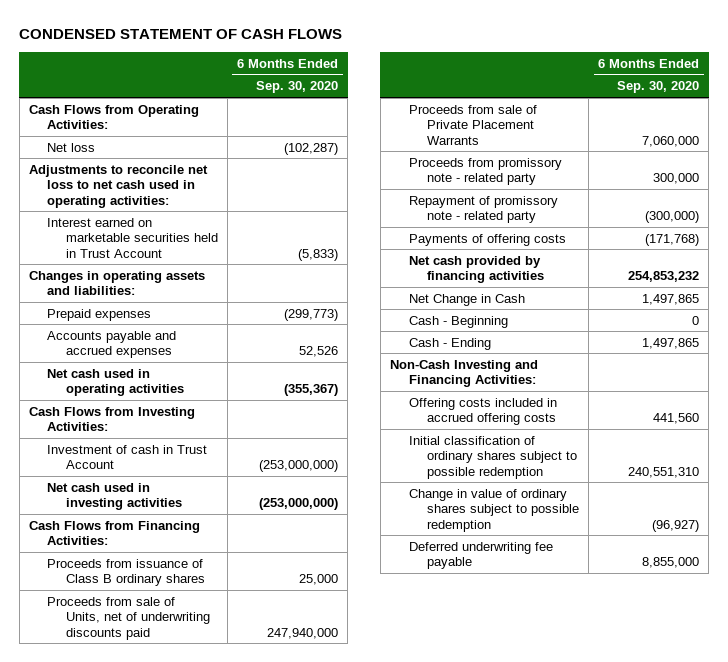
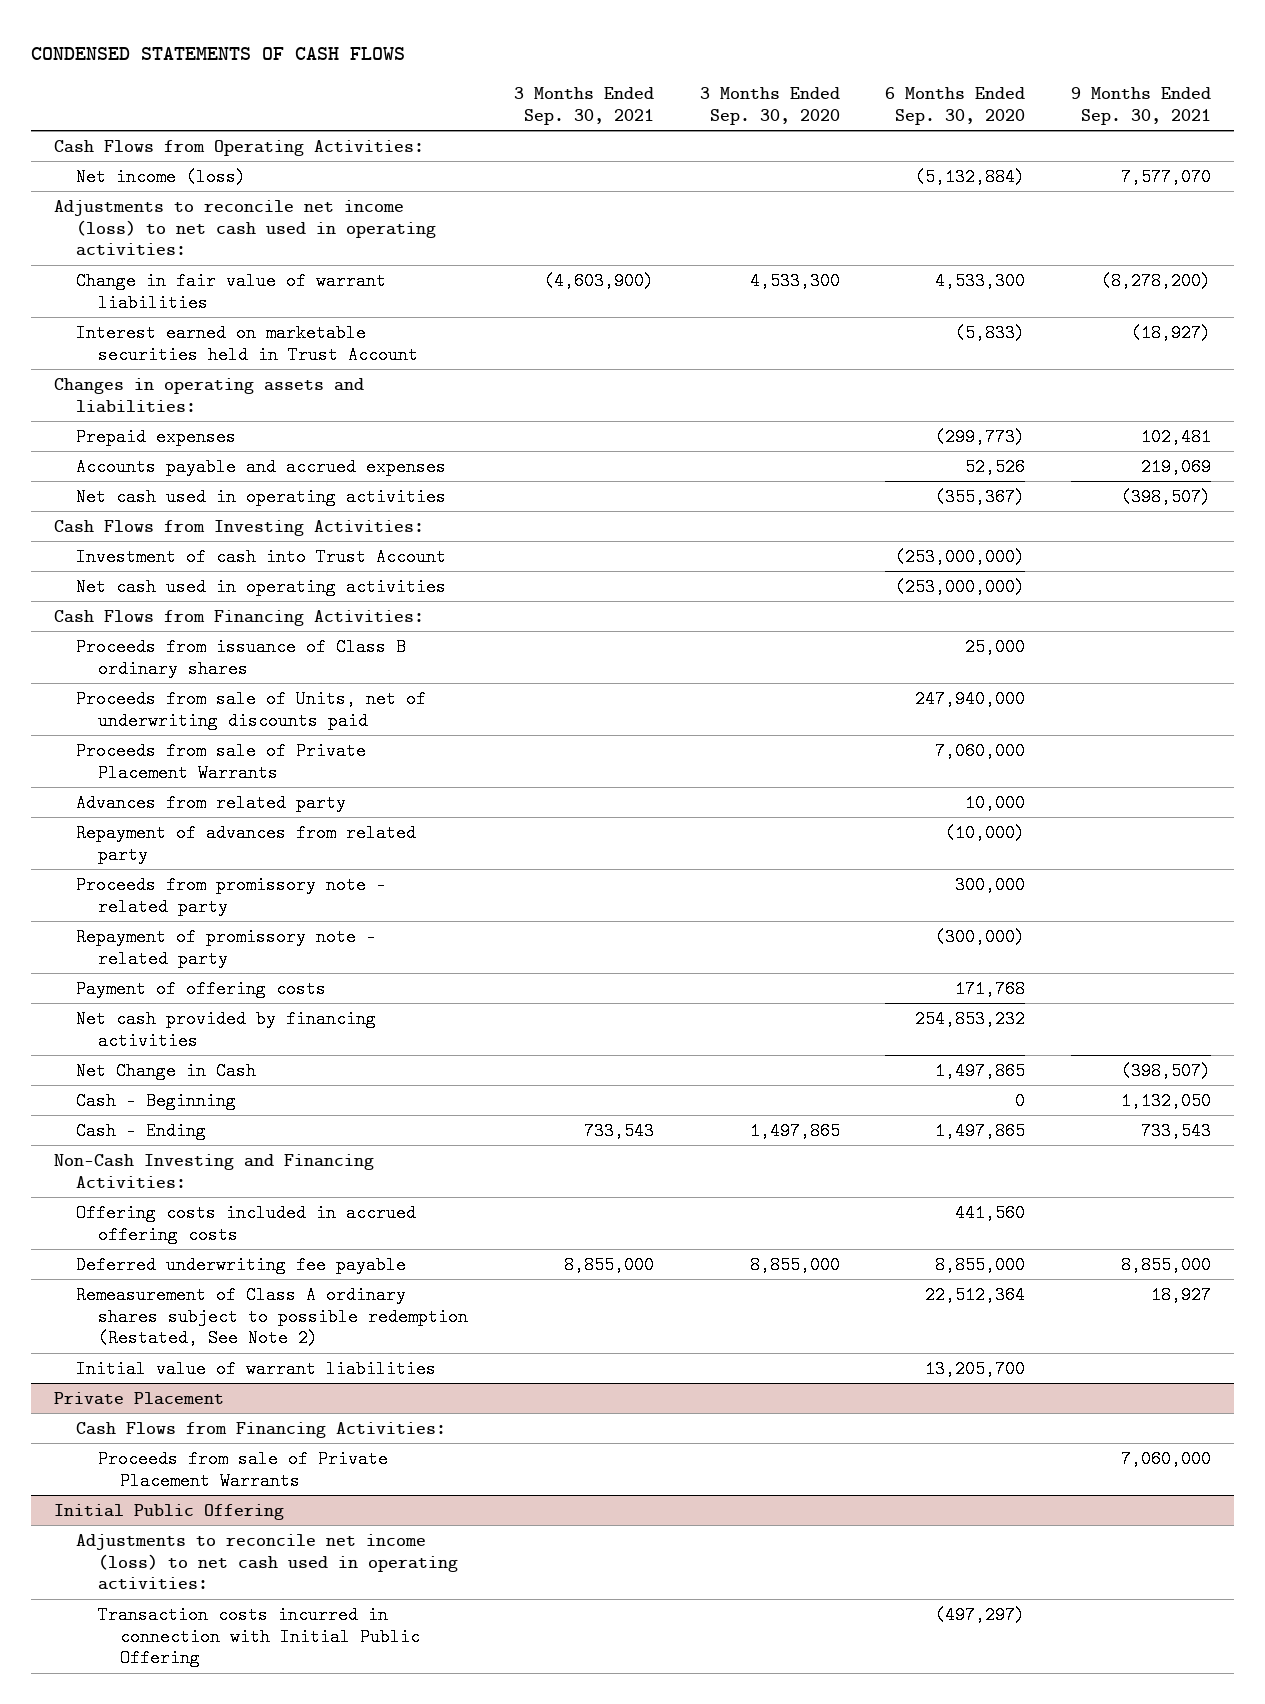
[19,29,343,40] CONDENSED STATEMENT OF CASH FLOWS -> [31,46,406,60] CONDENSED STATEMENTS OF CASH FLOWS
none -> [513,86,654,125] 3 Months Ended Sep. 30, 2021
none -> [699,86,840,125] 3 Months Ended Sep. 30, 2020
none -> [1071,86,1212,125] 9 Months Ended Sep. 30, 2021
[47,142,96,152] Net loss -> [76,167,247,186] Net income (loss)
[284,142,339,155] (102,287) -> [915,167,1026,186] (5,132,884)
[28,164,208,208] Adjustments to reconcile net loss to net cash used in operating activities: -> [54,199,437,257] Adjustments to reconcile net income (loss) to net cash used in operating activities:
none -> [76,271,387,312] Change in fair value of warrant liabilities
[47,444,208,470] Investment of cash in Trust Account -> [76,547,447,566] Investment of cash into Trust Account
[47,482,183,511] Net cash used in investing activities -> [76,577,447,596] Net cash used in operating activities
none -> [76,793,347,812] Advances from related party
none -> [76,823,417,864] Repayment of advances from related party
[408,233,566,246] Payments of offering costs -> [76,979,327,998] Payment of offering costs
[645,233,700,246] (171,768) -> [955,979,1026,998] 171,768
[408,435,578,479] Initial classification of ordinary shares subject to possible redemption -> none
[408,488,580,532] Change in value of ordinary shares subject to possible redemption -> none
none -> [76,1285,469,1348] Remeasurement of Class A ordinary shares subject to possible redemption (Restated, See Note 2)
none -> [76,1359,437,1378] Initial value of warrant liabilities
none -> [54,1391,225,1405] Private Placement
none -> [76,1421,447,1438] Cash Flows from Financing Activities:
none -> [98,1449,389,1490] Proceeds from sale of Private Placement Warrants
none -> [54,1503,285,1520] Initial Public Offering
none -> [76,1533,459,1591] Adjustments to reconcile net income (loss) to net cash used in operating activities:
none -> [98,1605,421,1668] Transaction costs incurred in connection with Initial Public Offering

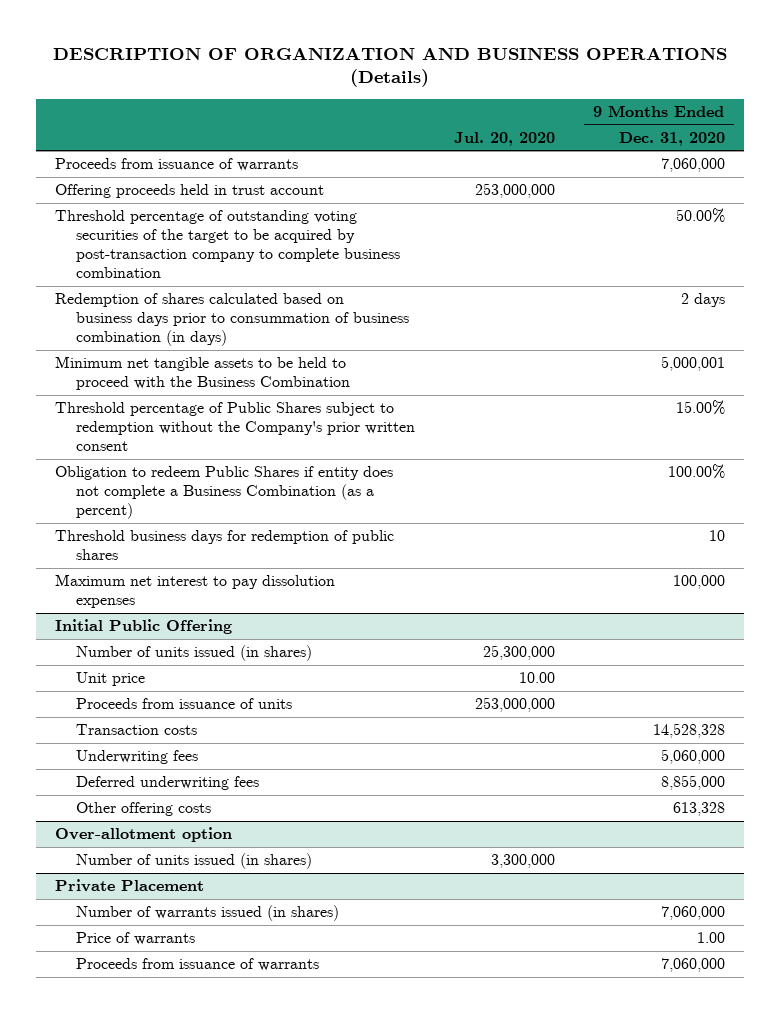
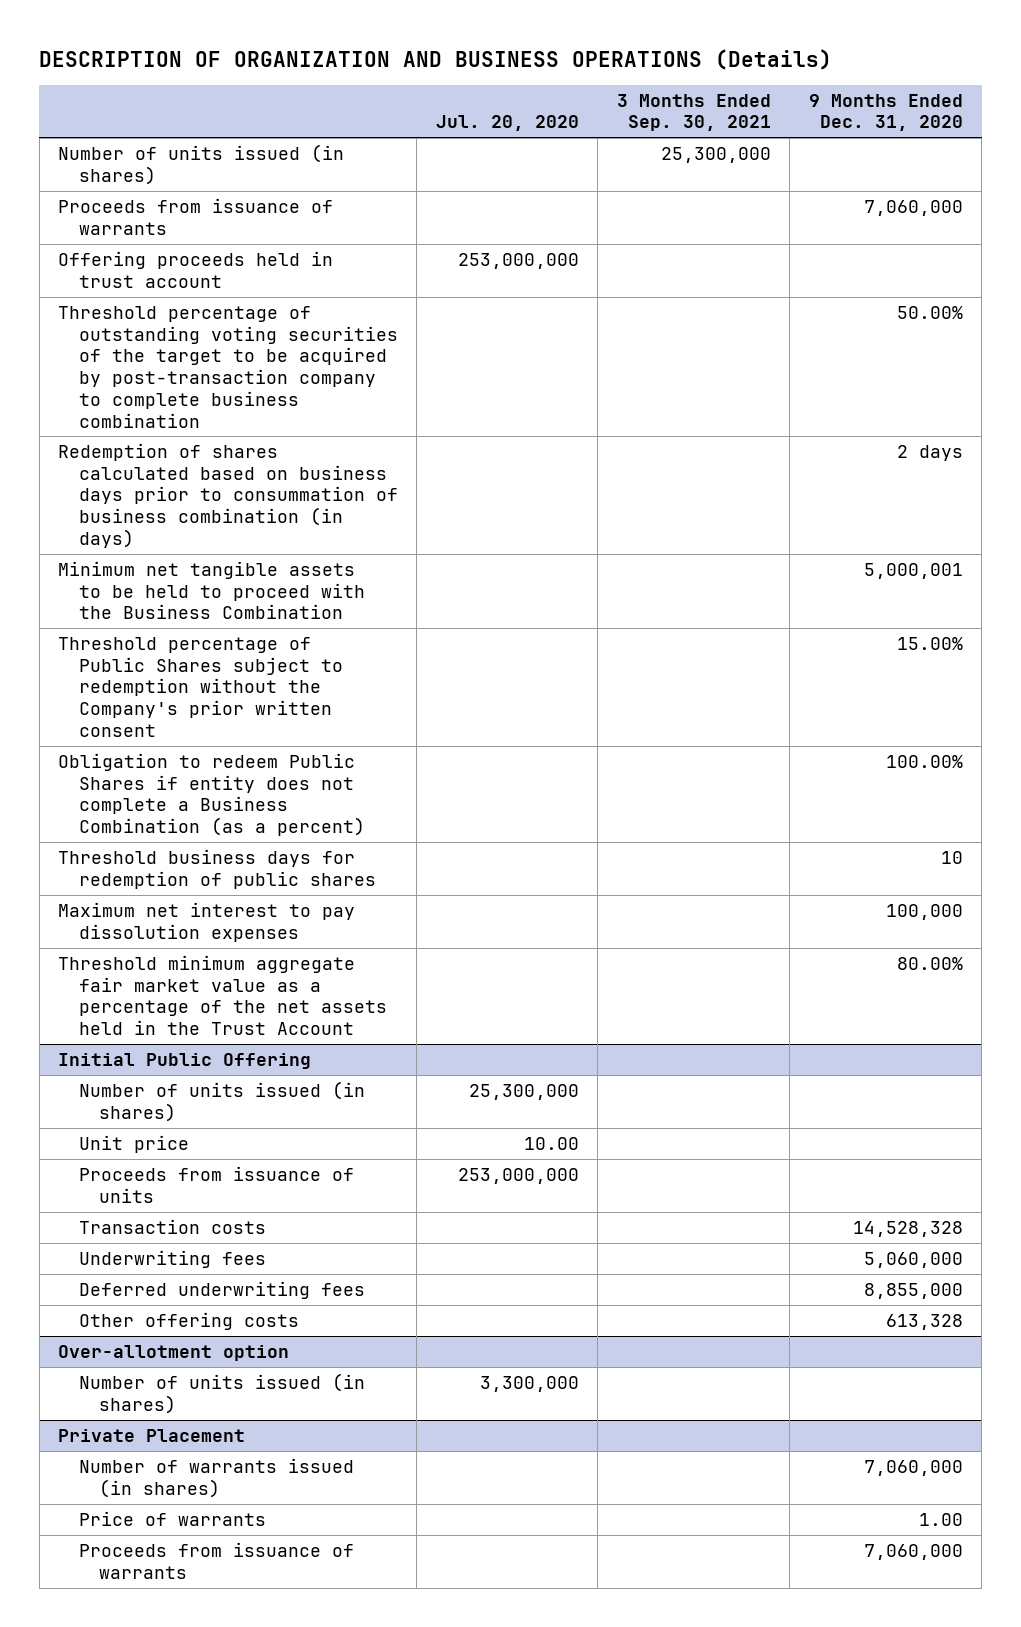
none -> [616,93,771,132] 3 Months Ended Sep. 30, 2021
none -> [58,144,345,185] Number of units issued (in shares)
none -> [58,955,387,1036] Threshold minimum aggregate fair market value as a percentage of the net assets held in the Trust Account

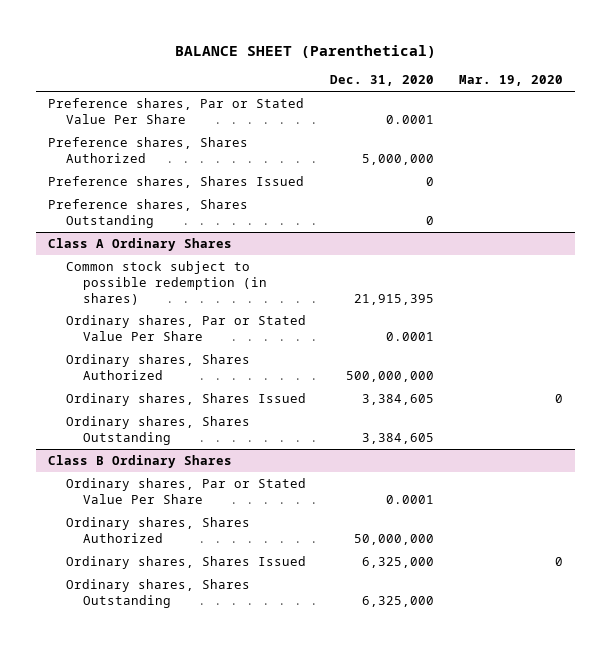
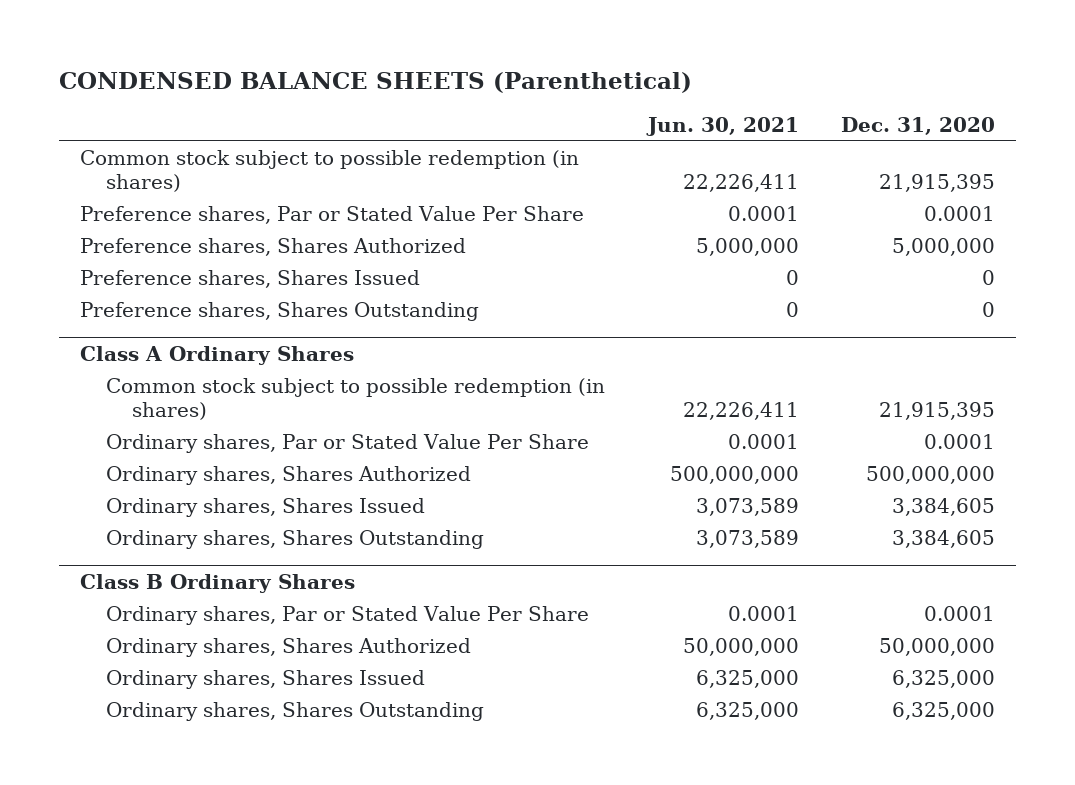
[174,44,436,58] BALANCE SHEET (Parenthetical) -> [58,72,692,94] CONDENSED BALANCE SHEETS (Parenthetical)
[458,75,563,87] Mar. 19, 2020 -> none
none -> [645,116,799,136] Jun. 30, 2021
none -> [80,150,580,193] Common stock subject to possible redemption (in shares)

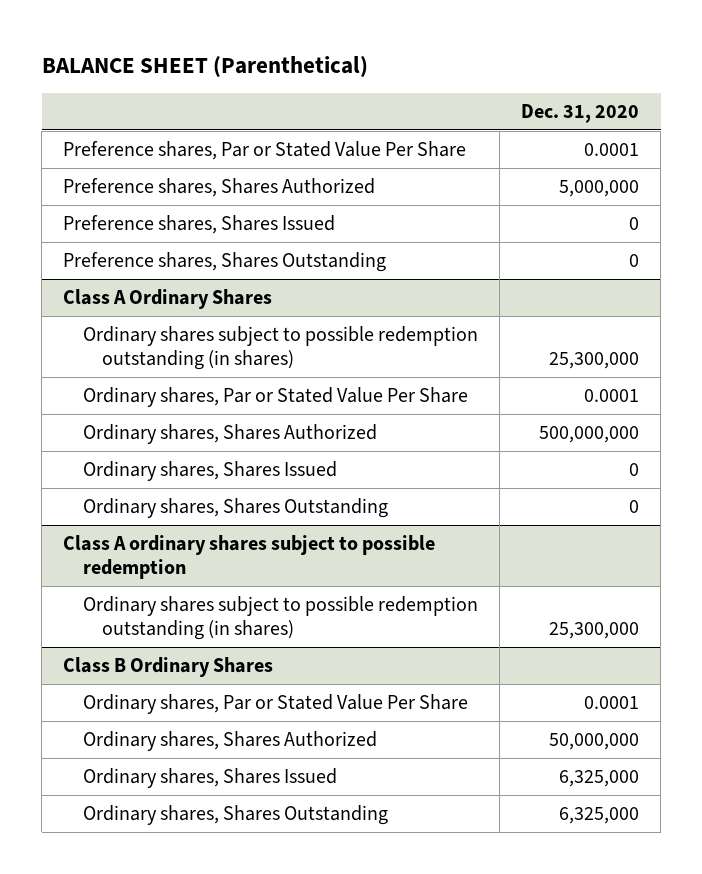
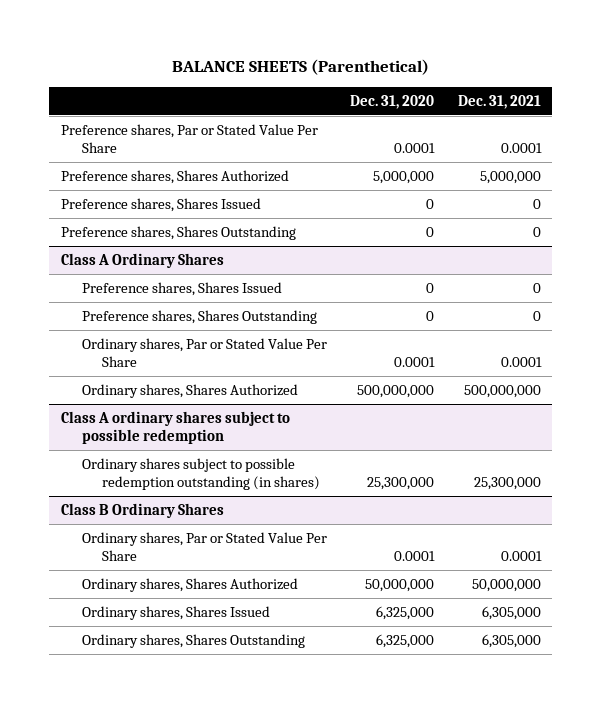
[41,55,368,78] BALANCE SHEET (Parenthetical) -> [171,59,429,76] BALANCE SHEETS (Parenthetical)
none -> [457,94,541,109] Dec. 31, 2021
[82,326,478,370] Ordinary shares subject to possible redemption outstanding (in shares) -> none
none -> [81,281,282,296] Preference shares, Shares Issued
none -> [81,309,317,324] Preference shares, Shares Outstanding
[82,461,337,482] Ordinary shares, Shares Issued -> none
[82,498,388,519] Ordinary shares, Shares Outstanding -> none

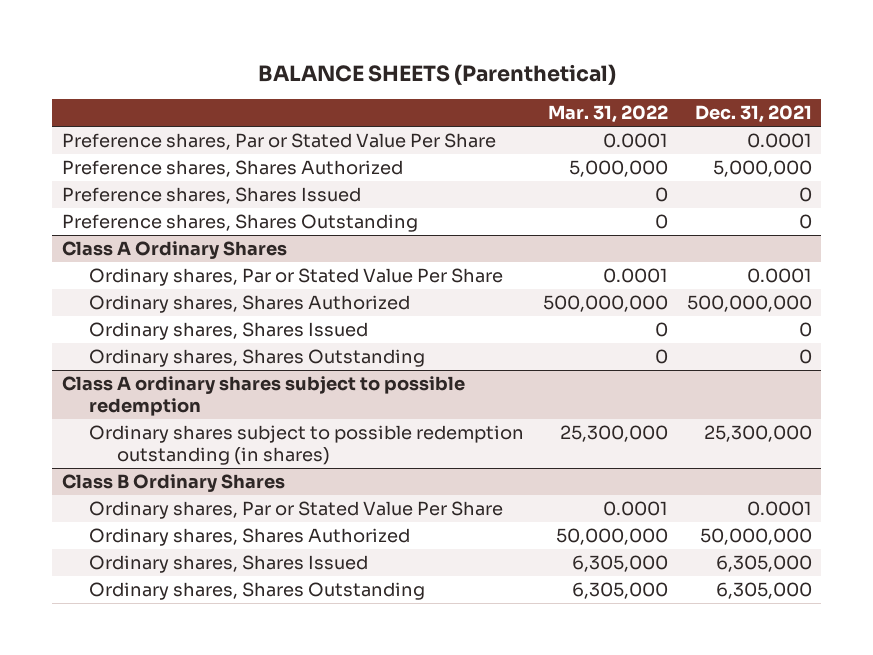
[350,94,435,109] Dec. 31, 2020 -> none
none -> [548,105,669,124] Mar. 31, 2022
[81,281,282,296] Preference shares, Shares Issued -> none
[81,309,317,324] Preference shares, Shares Outstanding -> none
none -> [89,322,369,341] Ordinary shares, Shares Issued
none -> [89,349,426,368] Ordinary shares, Shares Outstanding

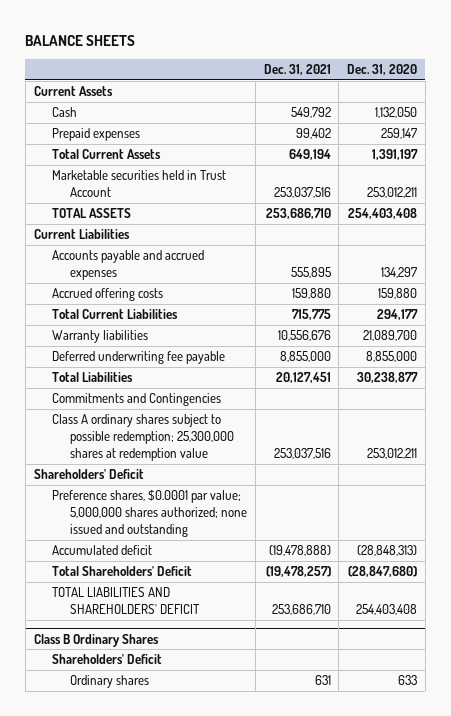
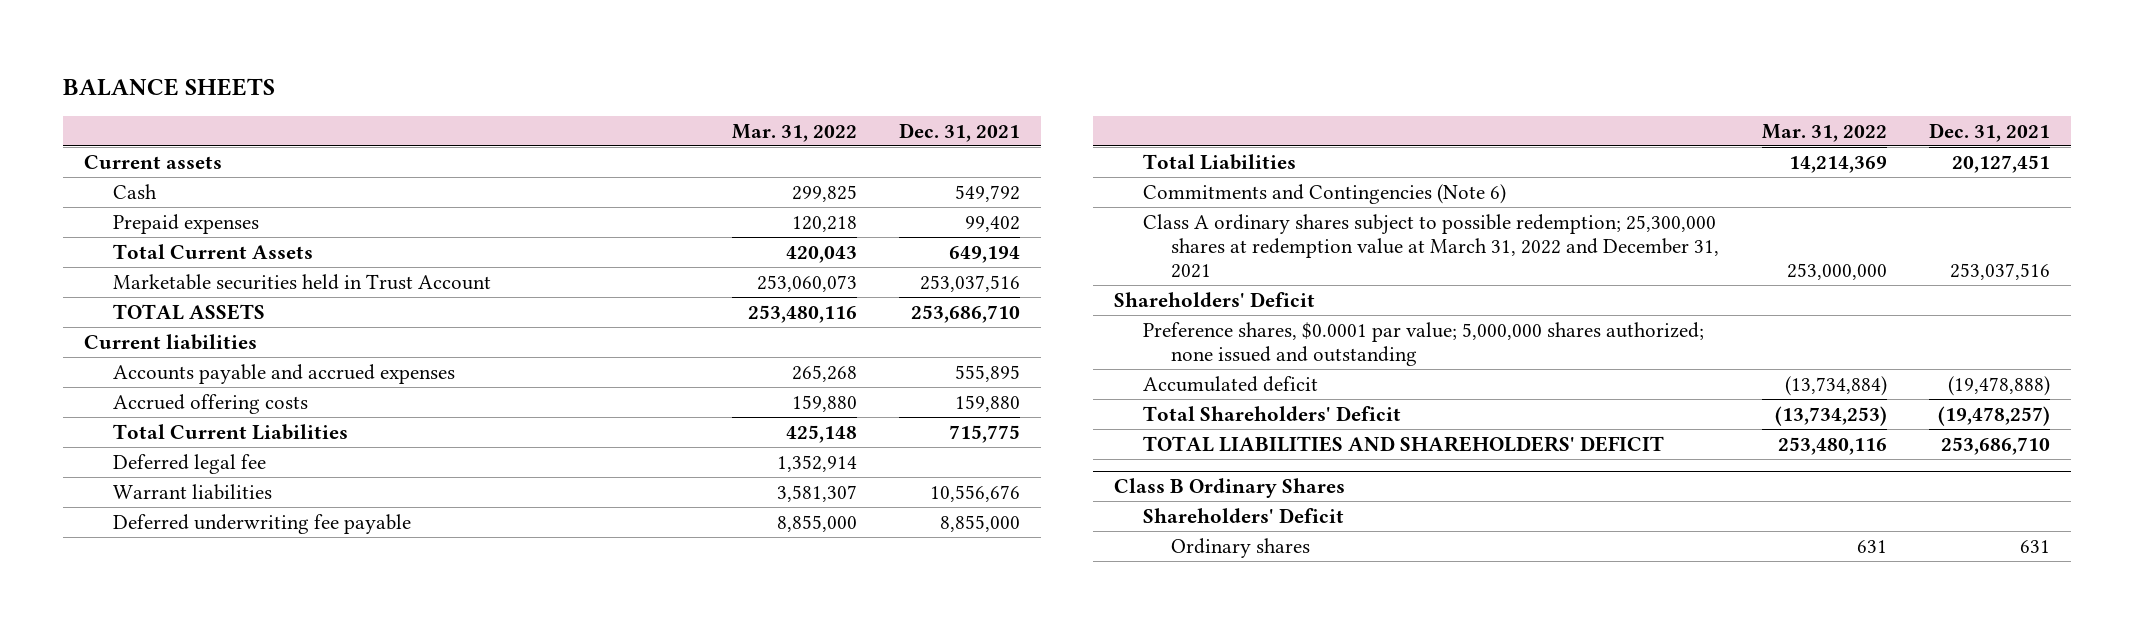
[347,64,418,76] Dec. 31, 2020 -> none
none -> [731,123,857,142] Mar. 31, 2022
[33,86,113,97] Current Assets -> [84,154,223,169] Current assets
[33,229,130,240] Current Liabilities -> [84,333,258,350] Current liabilities
none -> [112,453,266,474] Deferred legal fee
[51,330,148,344] Warranty liabilities -> [112,483,272,500] Warrant liabilities
[51,393,221,407] Commitments and Contingencies -> [1142,183,1506,204] Commitments and Contingencies (Note 6)
[51,414,235,462] Class A ordinary shares subject to possible redemption; 25,300,000 shares at redemption value -> [1142,213,1720,279] Class A ordinary shares subject to possible redemption; 25,300,000 shares at redemption value at March 31, 2022 and December 31, 2021

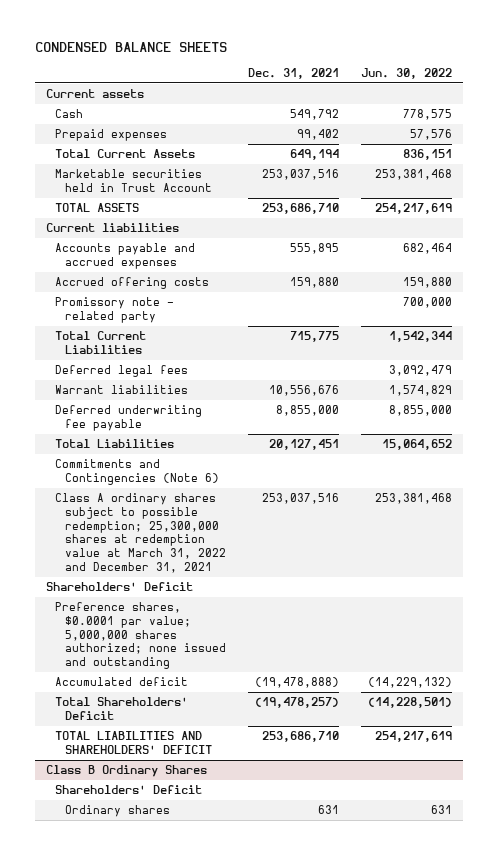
[62,78,275,97] BALANCE SHEETS -> [35,42,228,53] CONDENSED BALANCE SHEETS
[731,123,857,142] Mar. 31, 2022 -> none
none -> [360,68,452,80] Jun. 30, 2022
none -> [55,297,175,323] Promissory note - related party
[112,453,266,474] Deferred legal fee -> [55,365,189,378] Deferred legal fees

